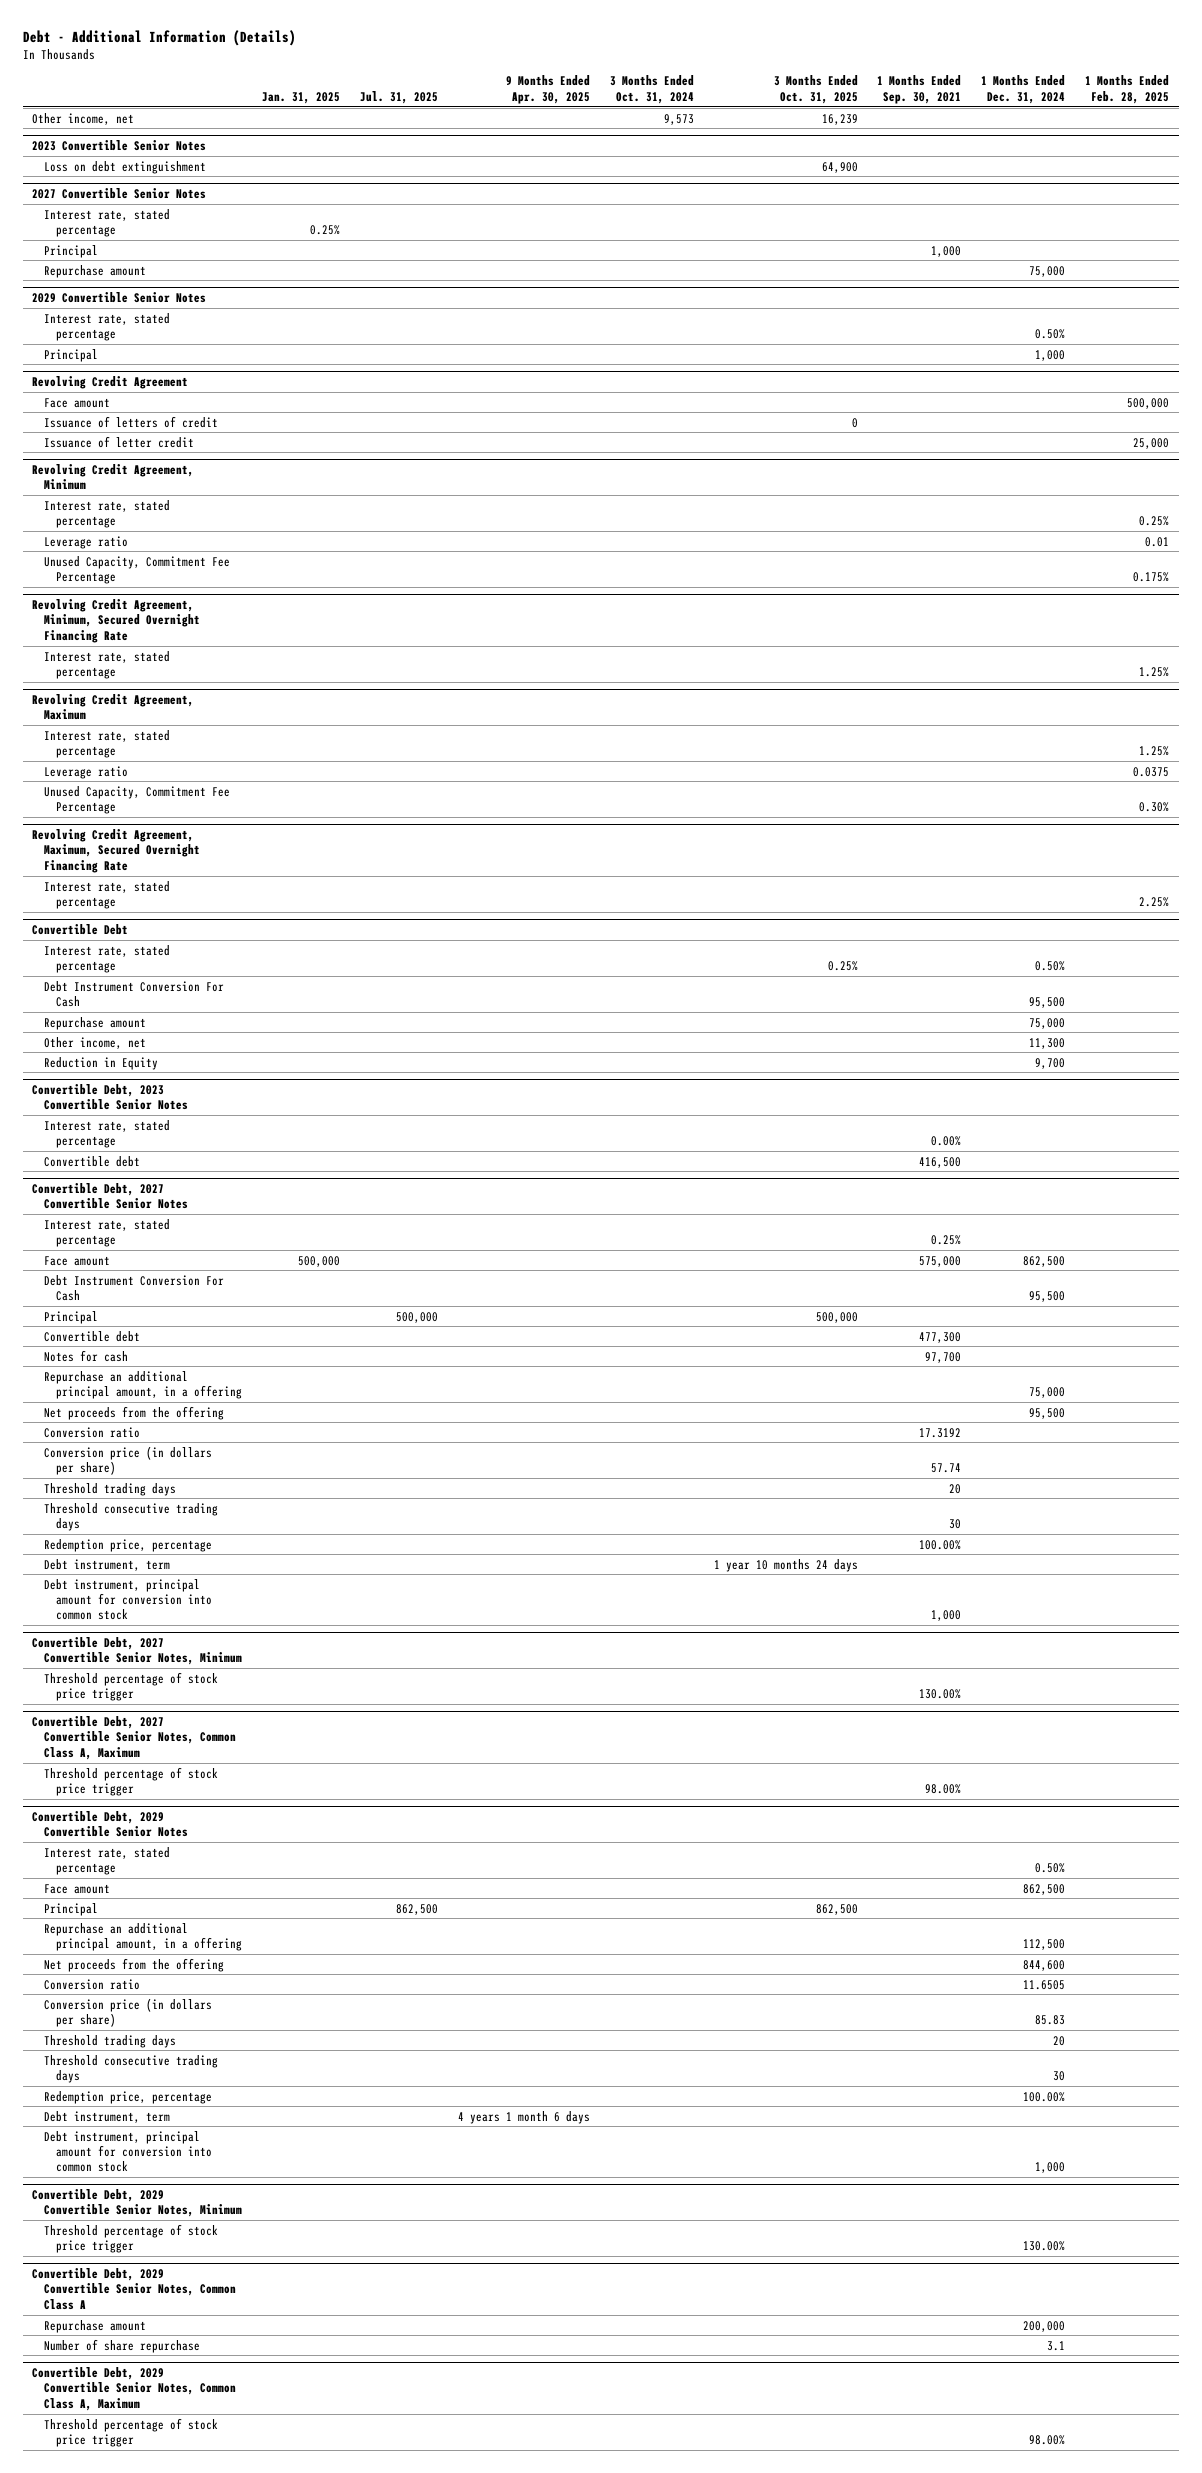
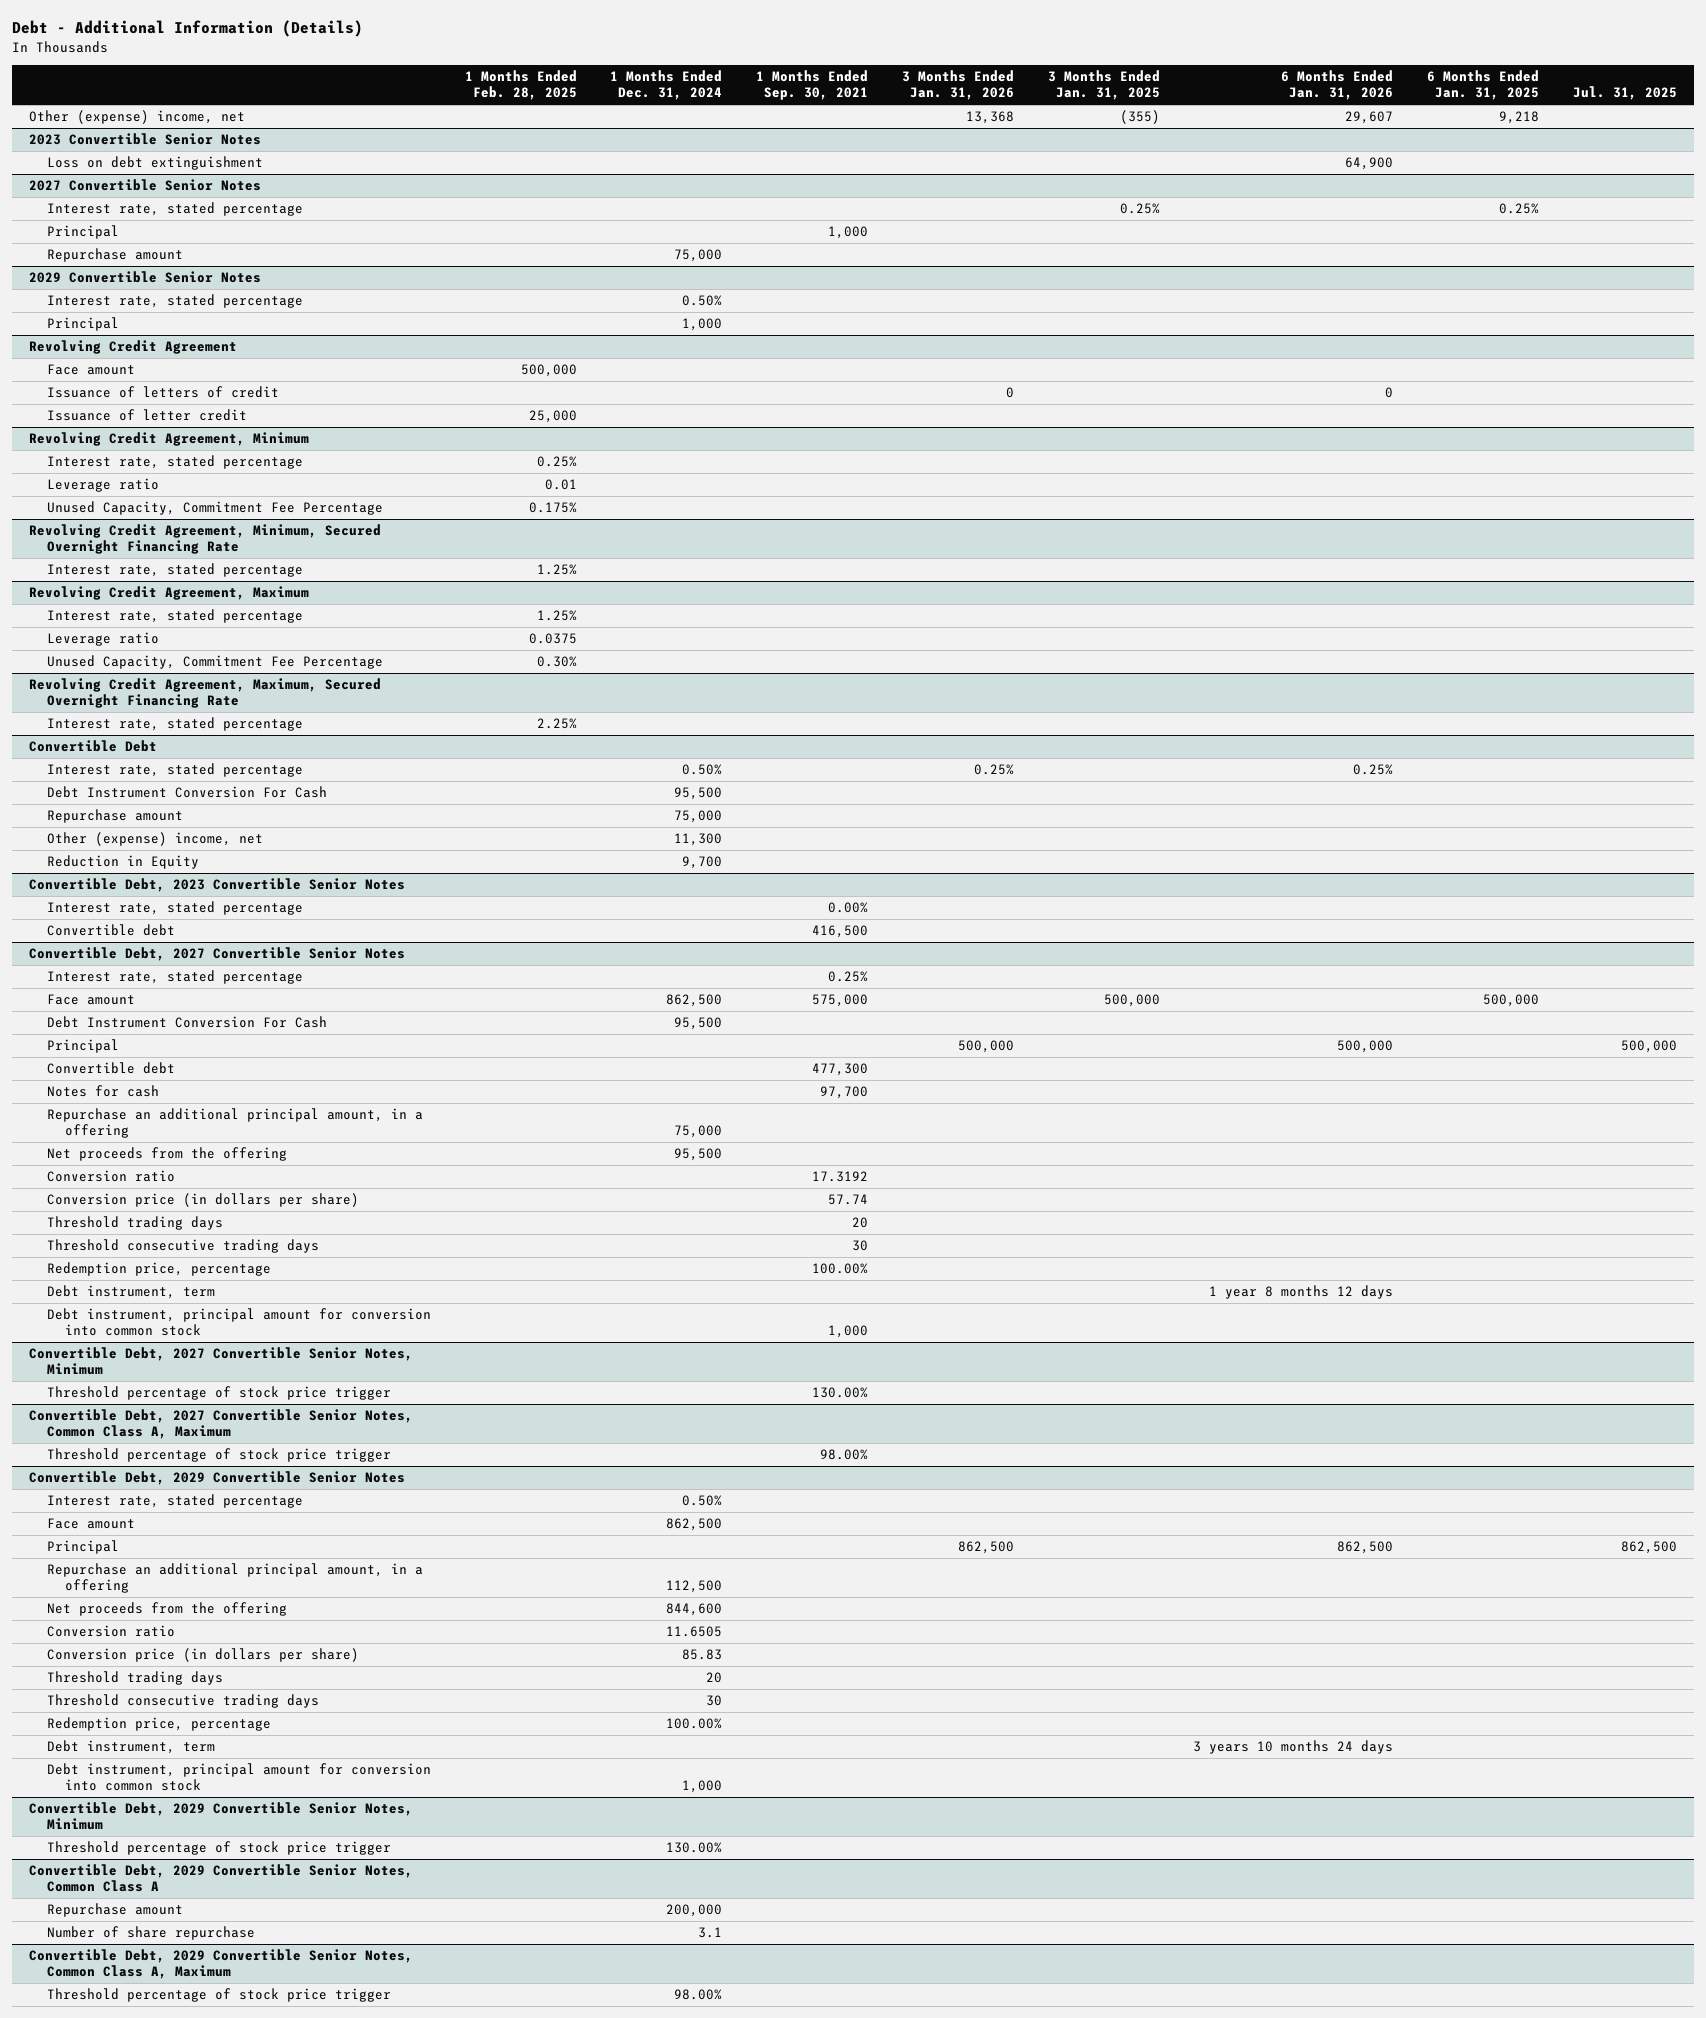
[262,91,341,104] Jan. 31, 2025 -> none
[505,75,590,104] 9 Months Ended Apr. 30, 2025 -> none
[609,75,694,104] 3 Months Ended Oct. 31, 2024 -> none
[773,75,858,104] 3 Months Ended Oct. 31, 2025 -> none
none -> [901,70,1014,101] 3 Months Ended Jan. 31, 2026
none -> [1047,70,1160,101] 3 Months Ended Jan. 31, 2025
none -> [1281,70,1394,101] 6 Months Ended Jan. 31, 2026
none -> [1427,70,1540,101] 6 Months Ended Jan. 31, 2025
[32,112,135,125] Other income, net -> [29,110,246,125] Other (expense) income, net
[44,1036,147,1049] Other income, net -> [46,832,263,847] Other (expense) income, net

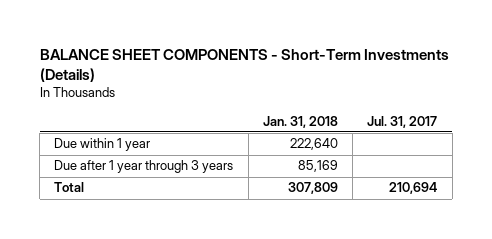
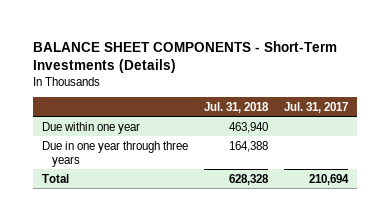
[262,115,338,128] Jan. 31, 2018 -> none
none -> [203,101,269,113] Jul. 31, 2018
[54,138,151,152] Due within 1 year -> [41,121,140,134] Due within one year
[54,160,234,174] Due after 1 year through 3 years -> [41,140,188,167] Due in one year through three years

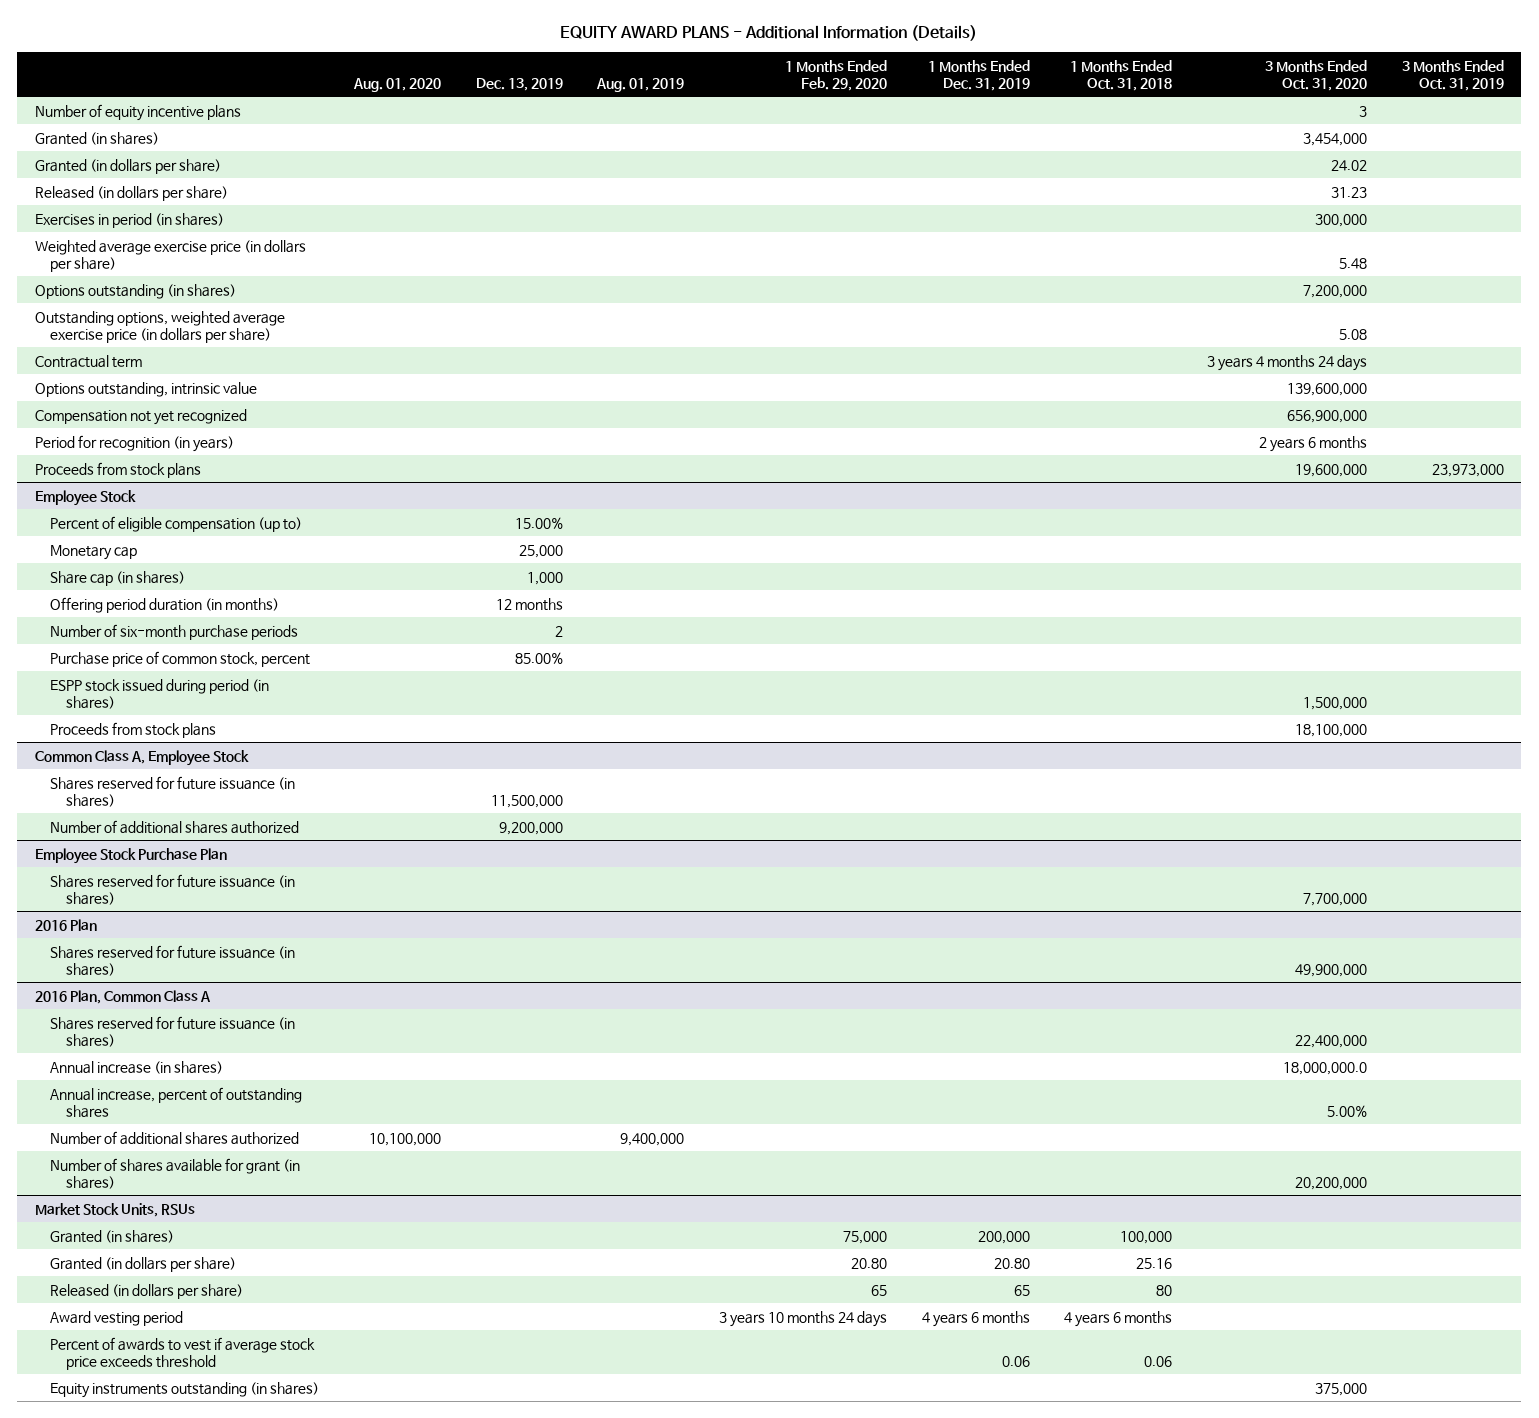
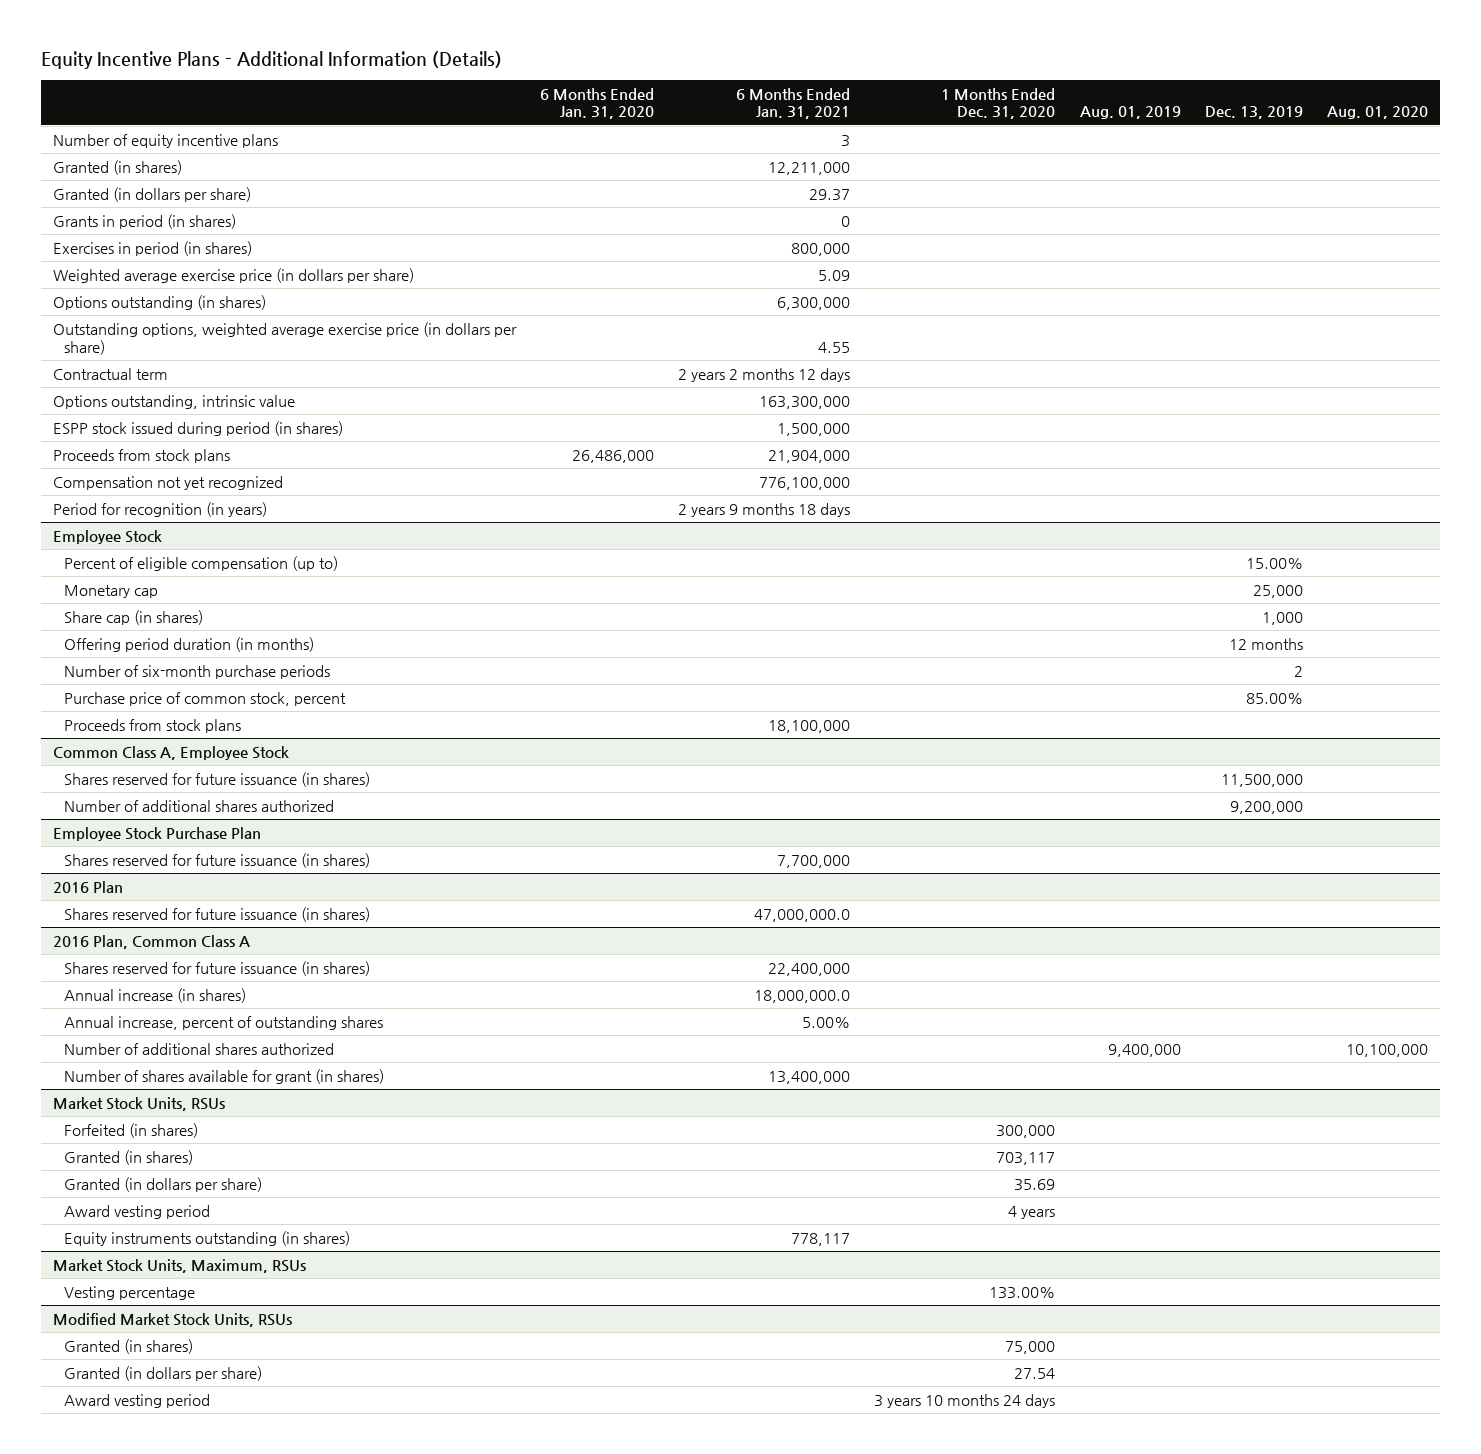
[560,25,978,42] EQUITY AWARD PLANS - Additional Information (Details) -> [40,50,502,69] Equity Incentive Plans - Additional Information (Details)
[785,59,888,91] 1 Months Ended Feb. 29, 2020 -> none
[927,59,1030,91] 1 Months Ended Dec. 31, 2019 -> none
[1070,59,1173,91] 1 Months Ended Oct. 31, 2018 -> none
[1265,59,1368,91] 3 Months Ended Oct. 31, 2020 -> none
[1401,59,1504,91] 3 Months Ended Oct. 31, 2019 -> none
none -> [540,87,655,120] 6 Months Ended Jan. 31, 2020
none -> [736,87,851,120] 6 Months Ended Jan. 31, 2021
none -> [941,87,1056,120] 1 Months Ended Dec. 31, 2020
[34,185,228,201] Released (in dollars per share) -> none
none -> [52,213,236,229] Grants in period (in shares)
none -> [52,420,343,436] ESPP stock issued during period (in shares)
[34,461,201,478] Proceeds from stock plans -> [52,448,230,463] Proceeds from stock plans
[50,678,270,709] ESPP stock issued during period (in shares) -> none
none -> [64,1122,199,1138] Forfeited (in shares)
[50,1283,244,1299] Released (in dollars per share) -> none
[50,1336,316,1370] Percent of awards to vest if average stock price exceeds threshold -> none
none -> [52,1258,306,1273] Market Stock Units, Maximum, RSUs
none -> [64,1285,196,1300] Vesting percentage
none -> [52,1312,292,1327] Modified Market Stock Units, RSUs
none -> [64,1338,194,1354] Granted (in shares)
none -> [64,1365,263,1381] Granted (in dollars per share)
none -> [64,1393,211,1408] Award vesting period

